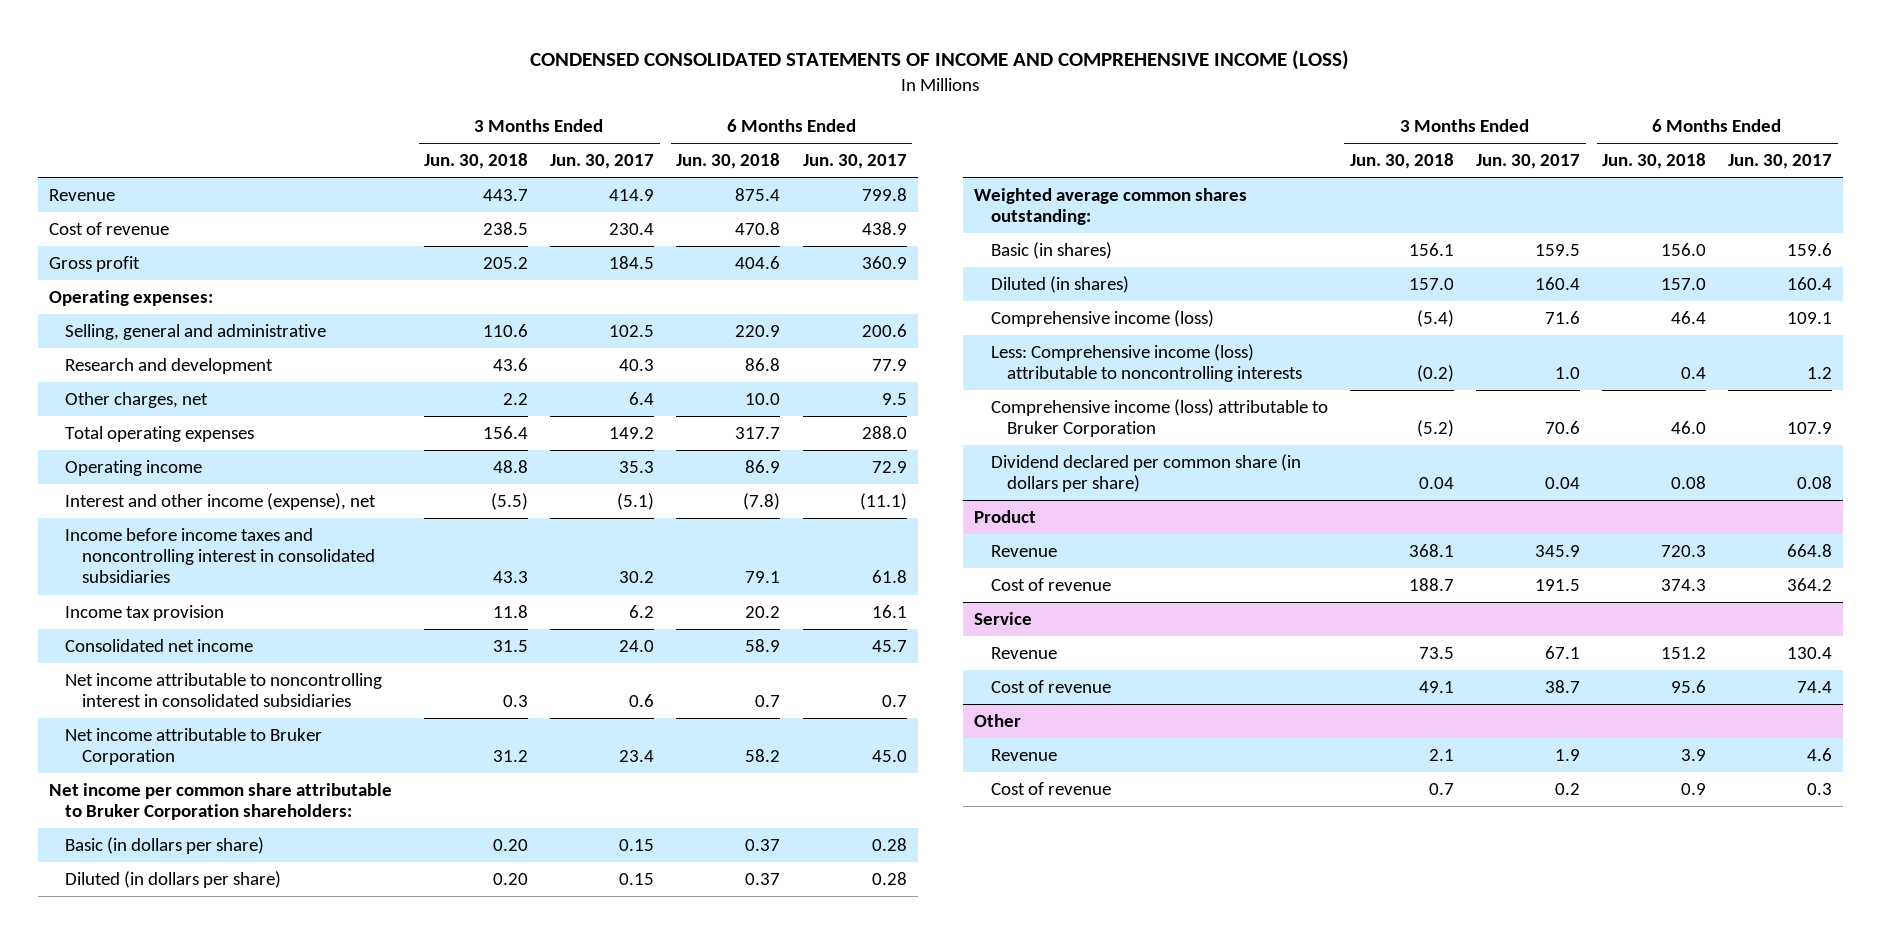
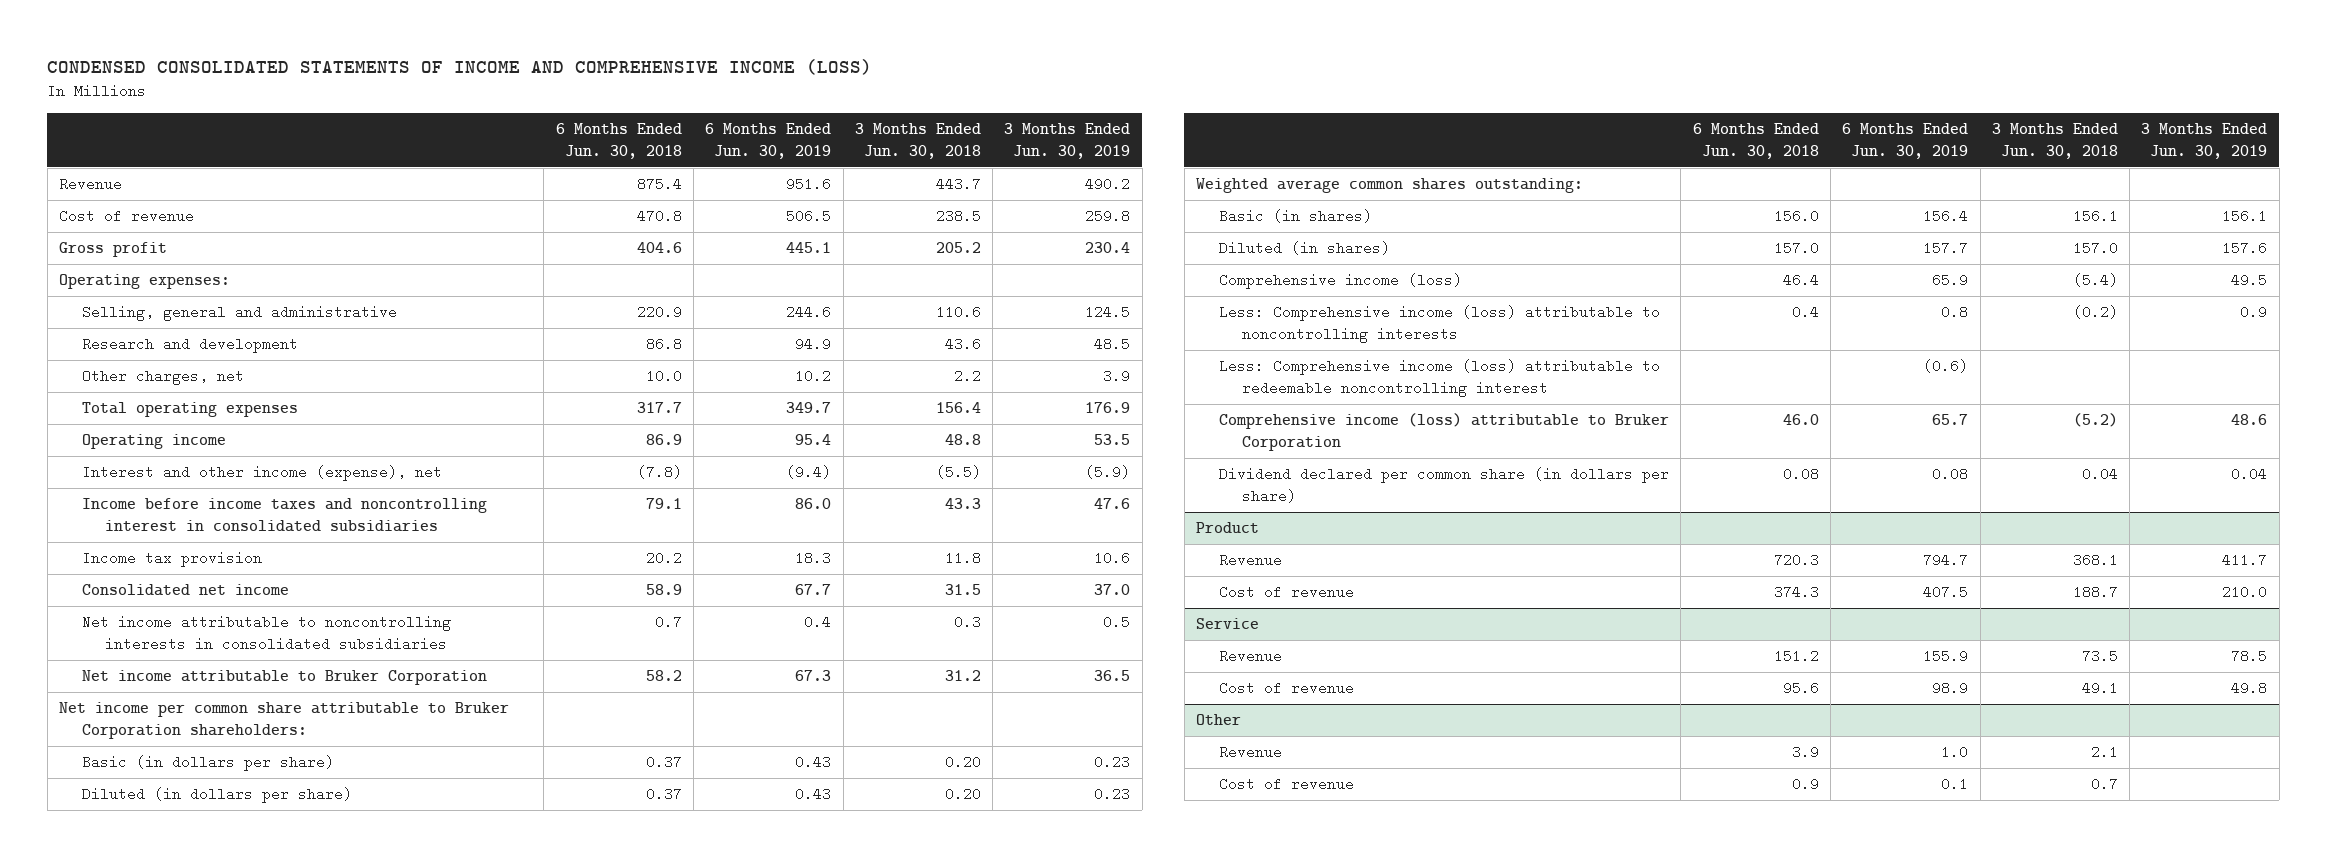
[550,154,655,170] Jun. 30, 2017 -> none
[802,154,907,170] Jun. 30, 2017 -> none
none -> [705,123,832,159] 6 Months Ended Jun. 30, 2019
none -> [1004,123,1131,159] 3 Months Ended Jun. 30, 2019
[65,673,383,708] Net income attributable to noncontrolling interest in consolidated subsidiaries -> [82,615,452,652] Net income attributable to noncontrolling interests in consolidated subsidiaries
none -> [1219,359,1661,398] Less: Comprehensive income (loss) attributable to redeemable noncontrolling interest

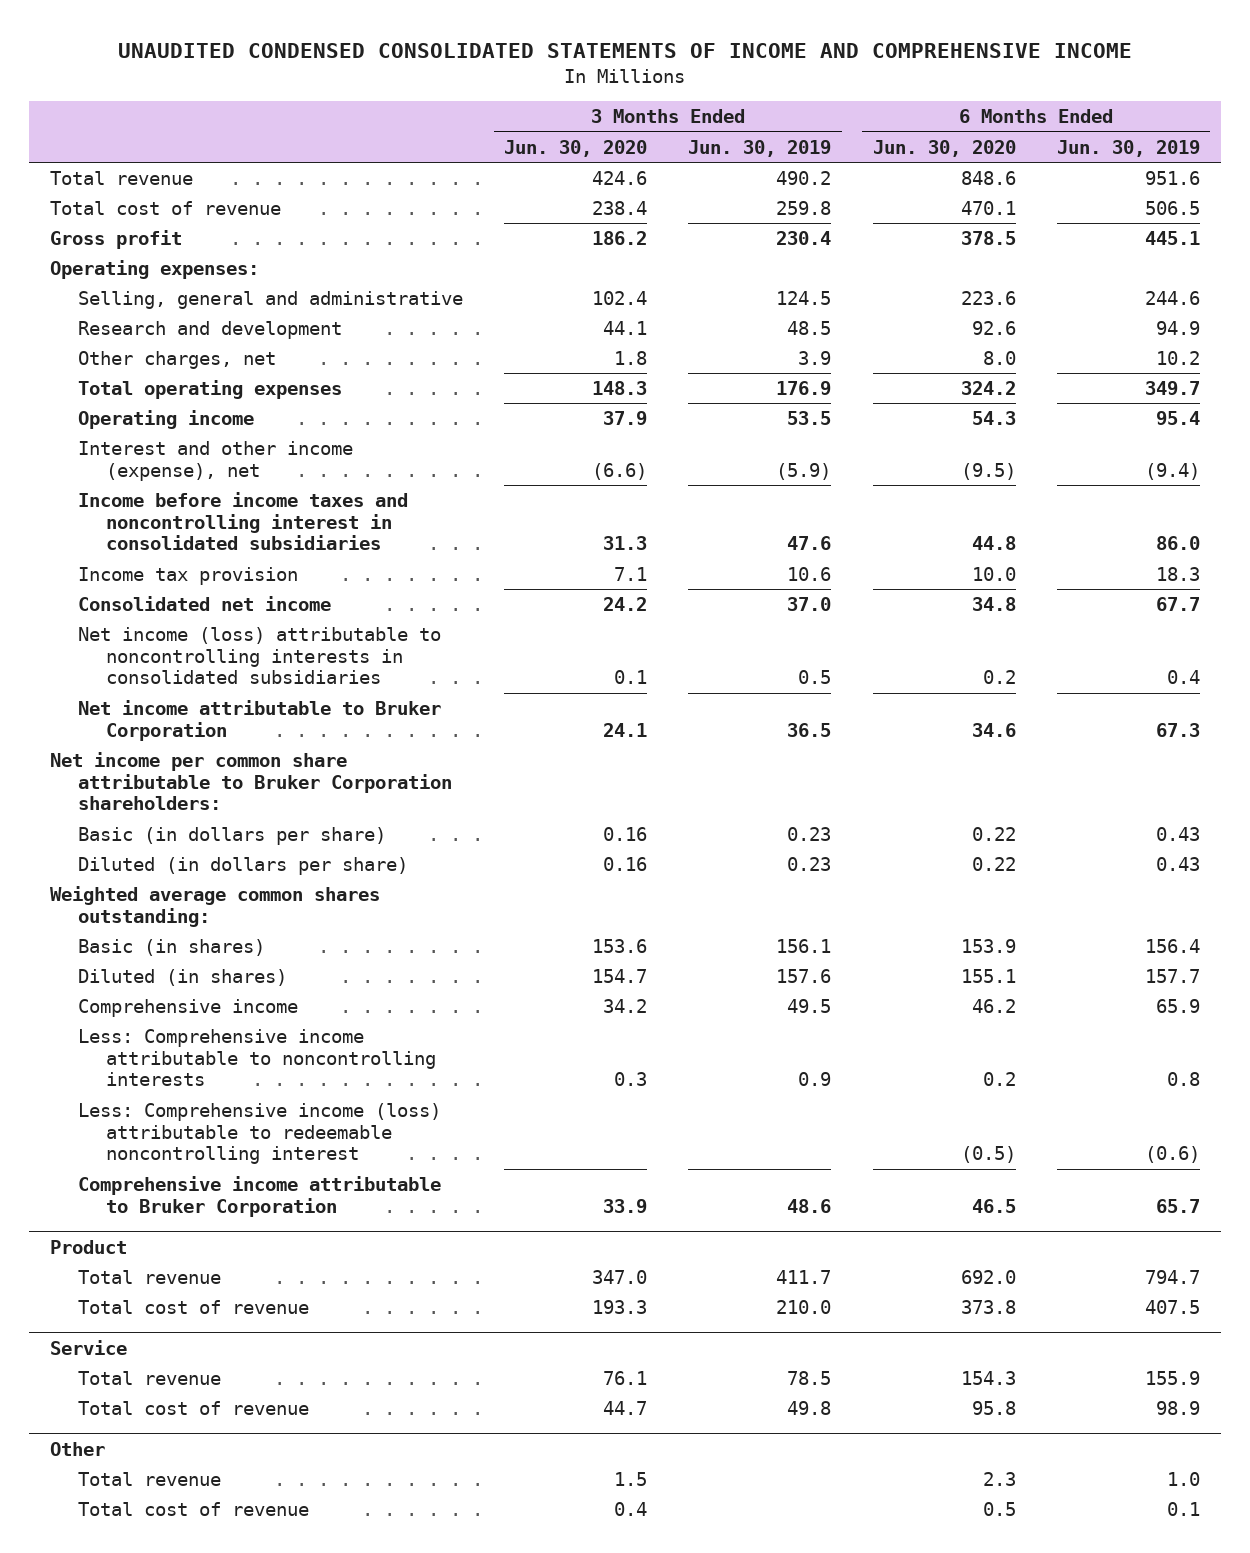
[47,59,873,76] CONDENSED CONSOLIDATED STATEMENTS OF INCOME AND COMPREHENSIVE INCOME (LOSS) -> [117,43,1132,59] UNAUDITED CONDENSED CONSOLIDATED STATEMENTS OF INCOME AND COMPREHENSIVE INCOME
[555,123,682,159] 6 Months Ended Jun. 30, 2018 -> none
[854,123,981,159] 3 Months Ended Jun. 30, 2018 -> none
none -> [504,139,648,157] Jun. 30, 2020
none -> [872,139,1016,157] Jun. 30, 2020
[59,177,123,192] Revenue -> [50,170,194,185] Total revenue
[59,209,195,224] Cost of revenue -> [50,200,282,215] Total cost of revenue
[82,615,452,652] Net income attributable to noncontrolling interests in consolidated subsidiaries -> [77,626,441,685] Net income (loss) attributable to noncontrolling interests in consolidated subsidiaries
[1219,273,1463,290] Comprehensive income (loss) -> [77,998,298,1017] Comprehensive income
[1219,305,1661,344] Less: Comprehensive income (loss) attributable to noncontrolling interests -> [77,1028,436,1087] Less: Comprehensive income attributable to noncontrolling interests
[1219,467,1670,504] Dividend declared per common share (in dollars per share) -> none
[1219,413,1670,452] Comprehensive income (loss) attributable to Bruker Corporation -> [77,1175,441,1217] Comprehensive income attributable to Bruker Corporation
[1219,553,1283,568] Revenue -> [77,1269,221,1284] Total revenue
[1219,585,1355,600] Cost of revenue -> [77,1299,309,1314] Total cost of revenue
[1219,649,1283,664] Revenue -> [77,1370,221,1385] Total revenue
[1219,681,1355,696] Cost of revenue -> [77,1400,309,1415] Total cost of revenue
[1219,745,1283,760] Revenue -> [77,1471,221,1486] Total revenue
[1219,777,1355,792] Cost of revenue -> [77,1501,309,1516] Total cost of revenue

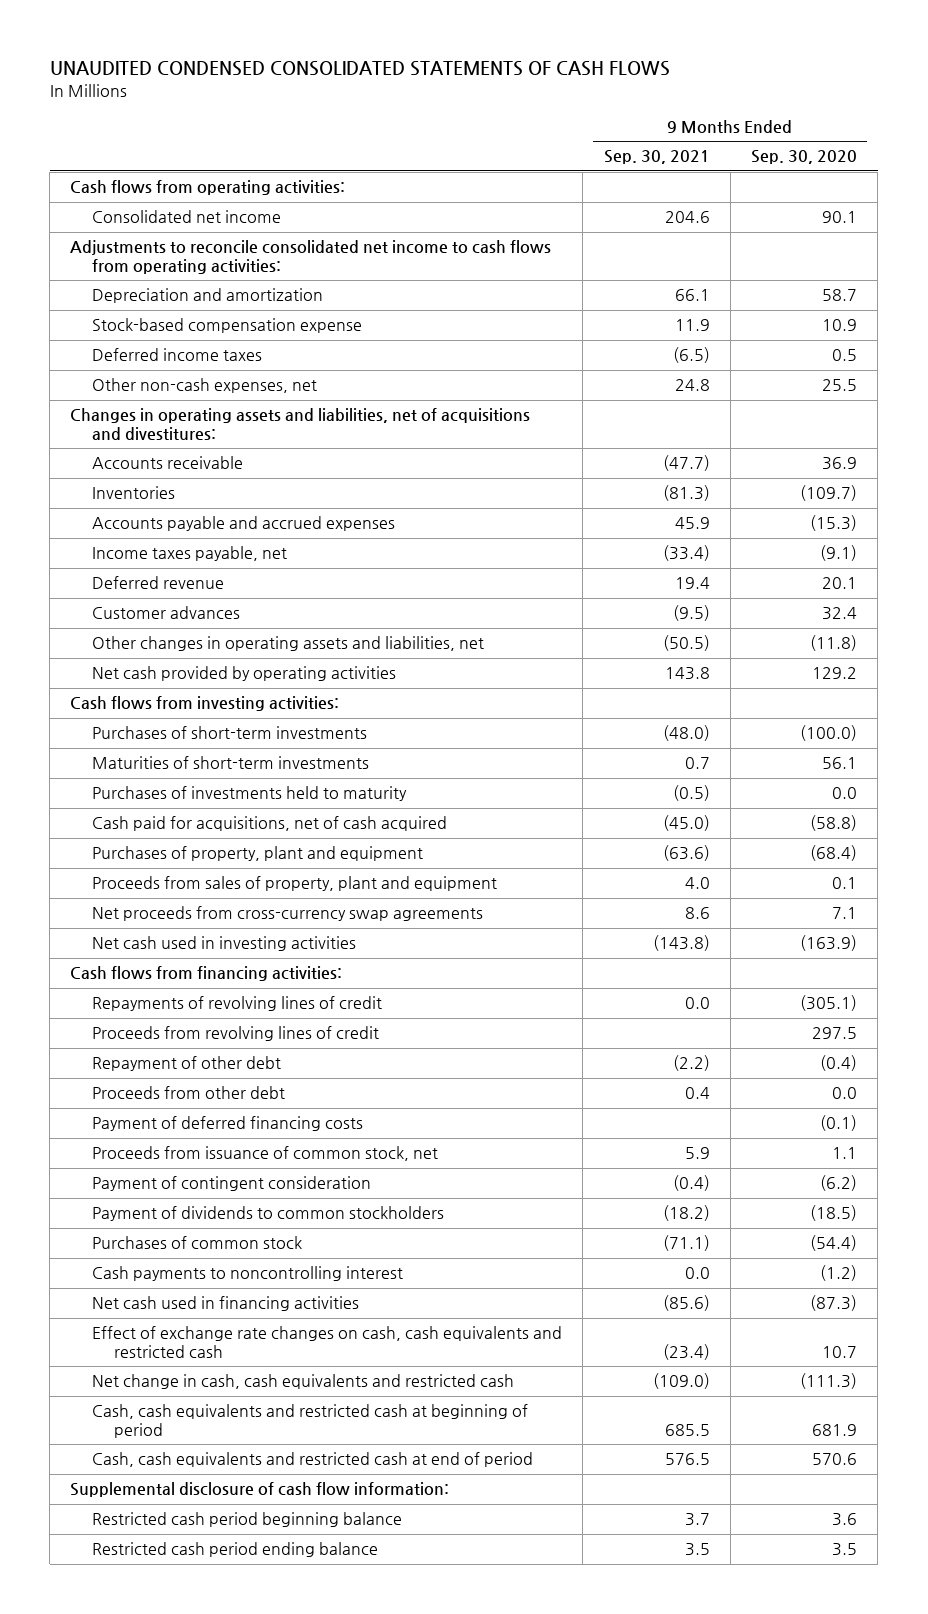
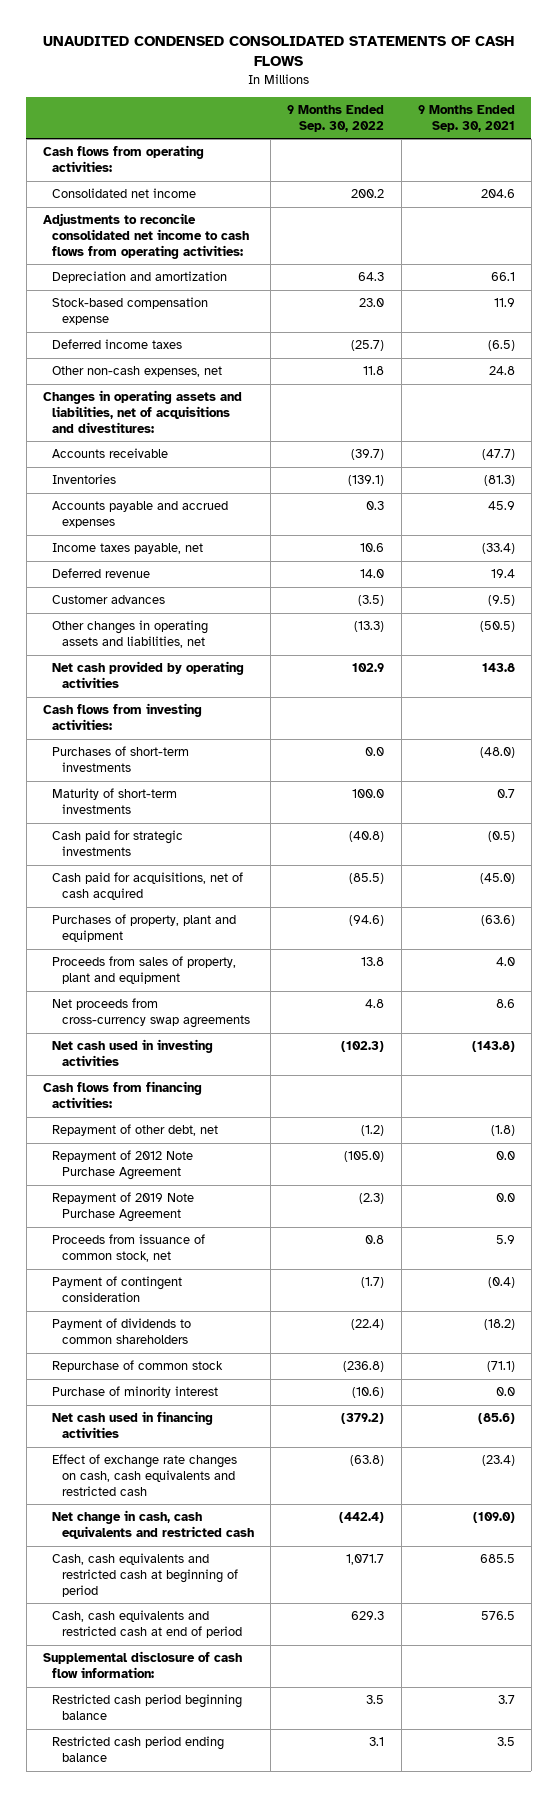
[751,150,858,165] Sep. 30, 2020 -> none
none -> [287,104,385,132] 9 Months Ended Sep. 30, 2022
[92,786,408,802] Purchases of investments held to maturity -> none
[92,756,370,770] Maturities of short-term investments -> [52,788,178,815] Maturity of short-term investments
none -> [52,830,184,857] Cash paid for strategic investments
[92,996,383,1012] Repayments of revolving lines of credit -> none
[92,1026,380,1042] Proceeds from revolving lines of credit -> none
[92,1086,286,1100] Proceeds from other debt -> none
[92,1116,364,1132] Payment of deferred financing costs -> none
[92,1056,282,1072] Repayment of other debt -> [52,1124,219,1137] Repayment of other debt, net
[672,1055,710,1072] (2.2) -> [490,1125,515,1137] (1.8)
none -> [52,1150,194,1181] Repayment of 2012 Note Purchase Agreement
none -> [52,1192,195,1223] Repayment of 2019 Note Purchase Agreement
[92,1206,445,1222] Payment of dividends to common stockholders -> [52,1318,192,1345] Payment of dividends to common shareholders
[92,1236,303,1250] Purchases of common stock -> [52,1360,224,1373] Repurchase of common stock
[92,1266,404,1282] Cash payments to noncontrolling interest -> [52,1386,219,1399] Purchase of minority interest

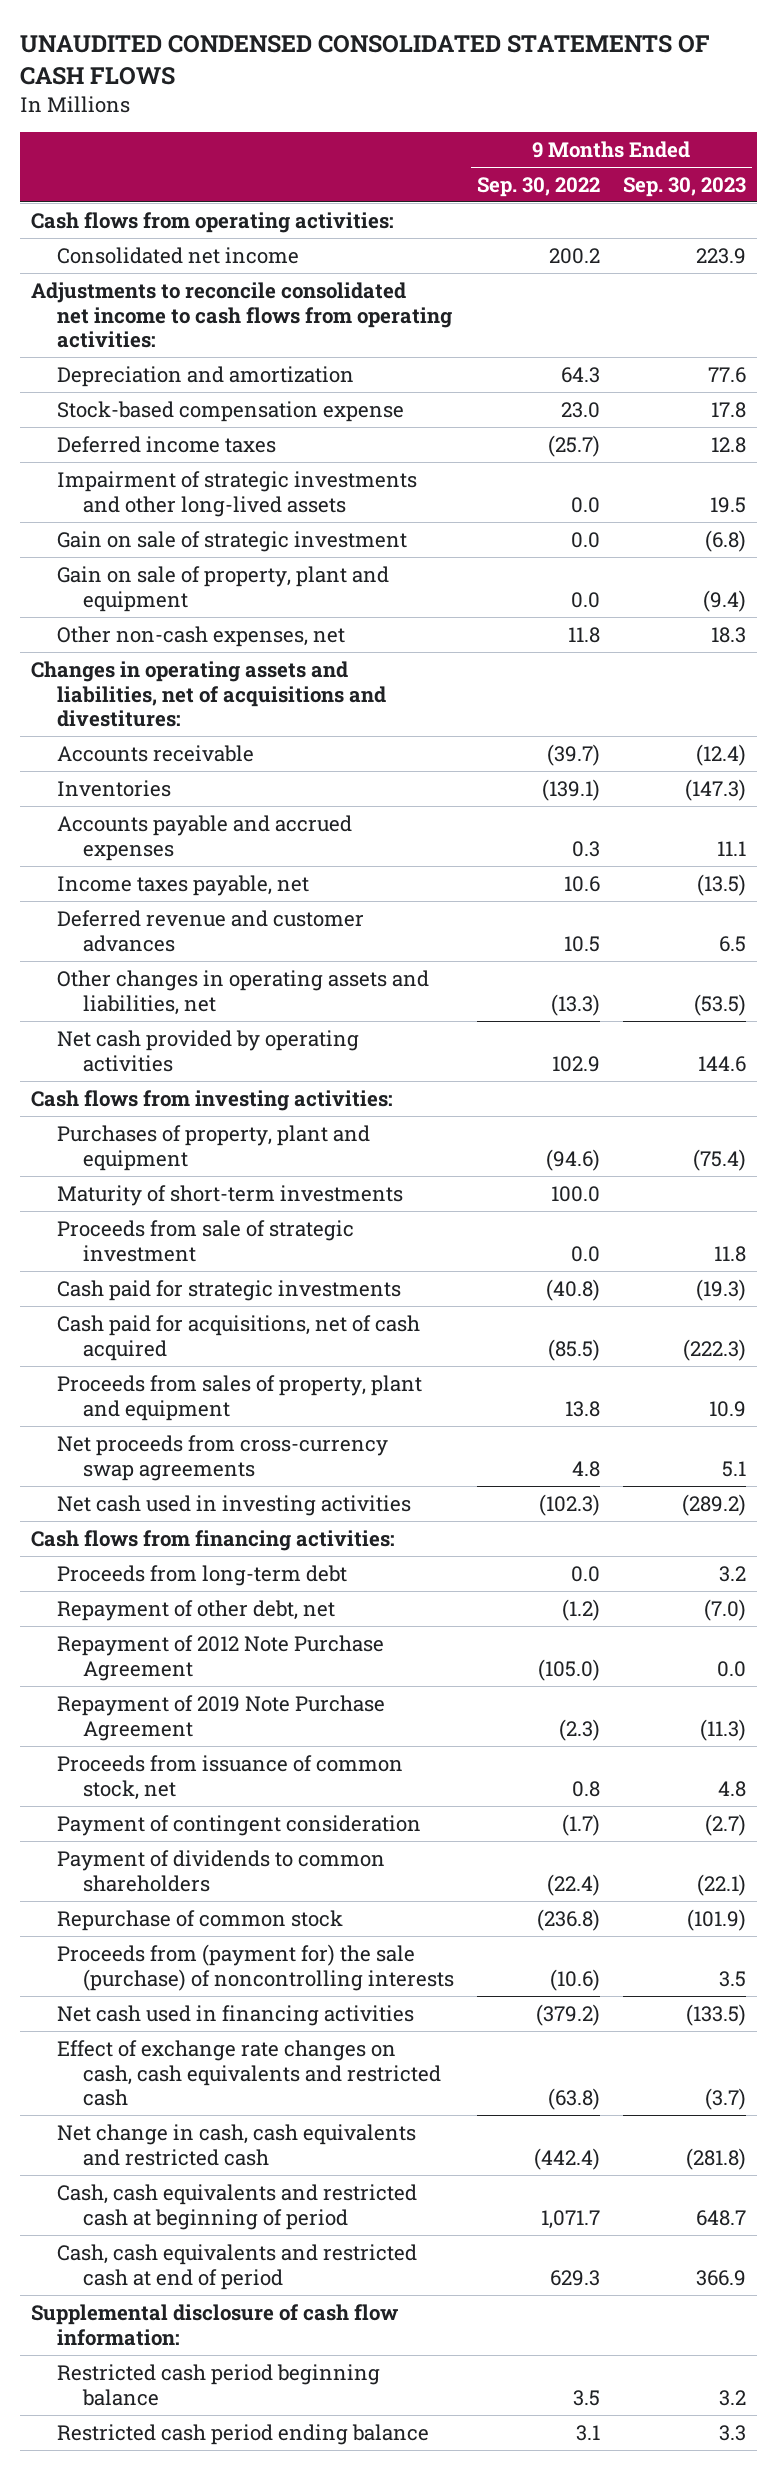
[417,104,515,132] 9 Months Ended Sep. 30, 2021 -> none
none -> [622,176,746,197] Sep. 30, 2023
none -> [57,470,418,517] Impairment of strategic investments and other long-lived assets
none -> [57,530,408,552] Gain on sale of strategic investment
none -> [57,565,390,612] Gain on sale of property, plant and equipment
[52,595,166,605] Customer advances -> none
[52,568,151,579] Deferred revenue -> [57,909,365,952] Deferred revenue and customer advances
[360,569,385,579] 14.0 -> [563,935,600,952] 10.5
[52,746,190,773] Purchases of short-term investments -> none
[52,914,237,943] Purchases of property, plant and equipment -> [57,1124,371,1171] Purchases of property, plant and equipment
none -> [57,1219,355,1262] Proceeds from sale of strategic investment
none -> [57,1564,348,1586] Proceeds from long-term debt
[52,1386,219,1399] Purchase of minority interest -> none
none -> [57,1943,454,1991] Proceeds from (payment for) the sale (purchase) of noncontrolling interests

